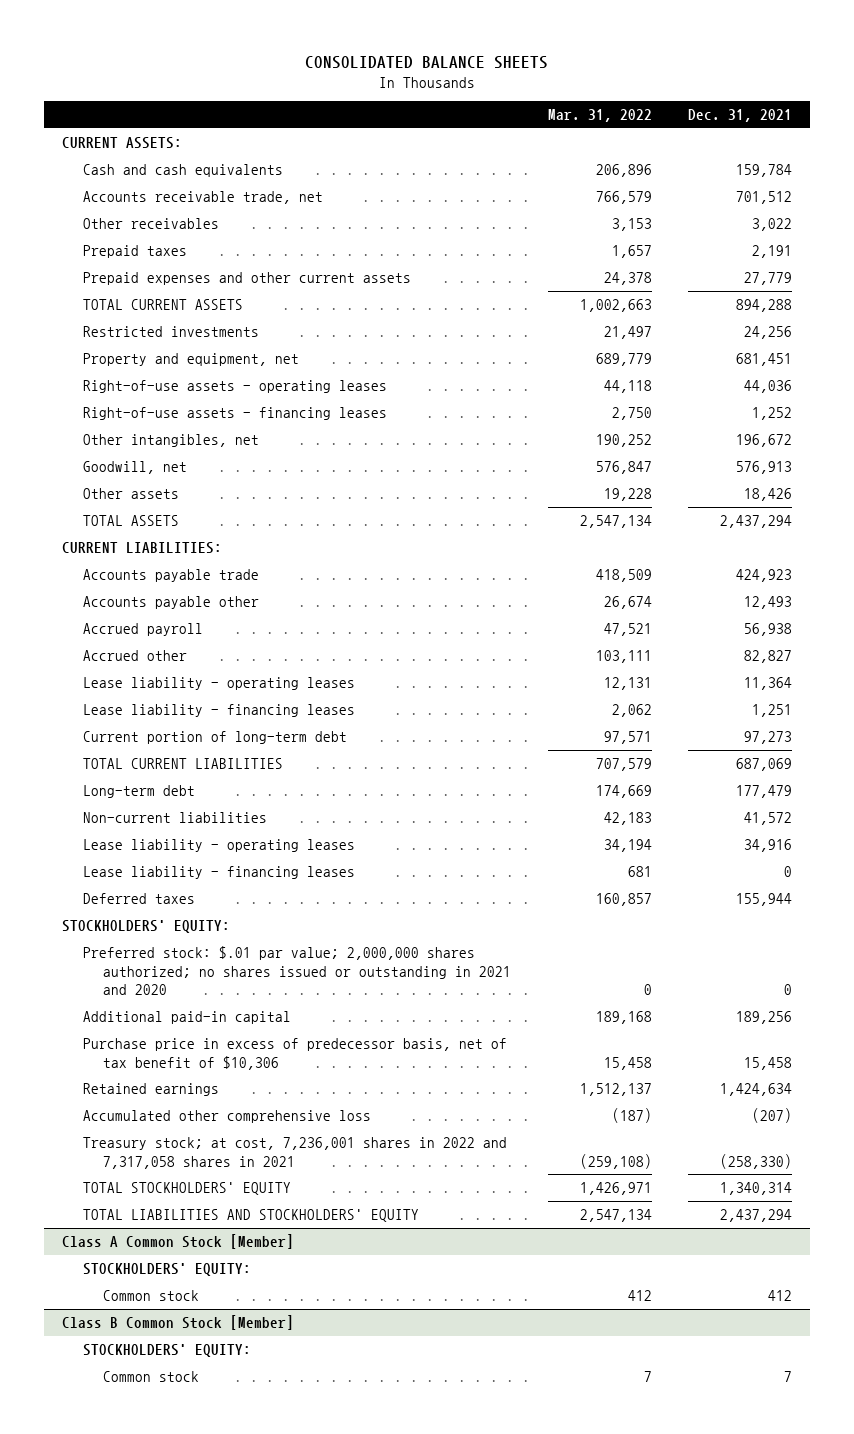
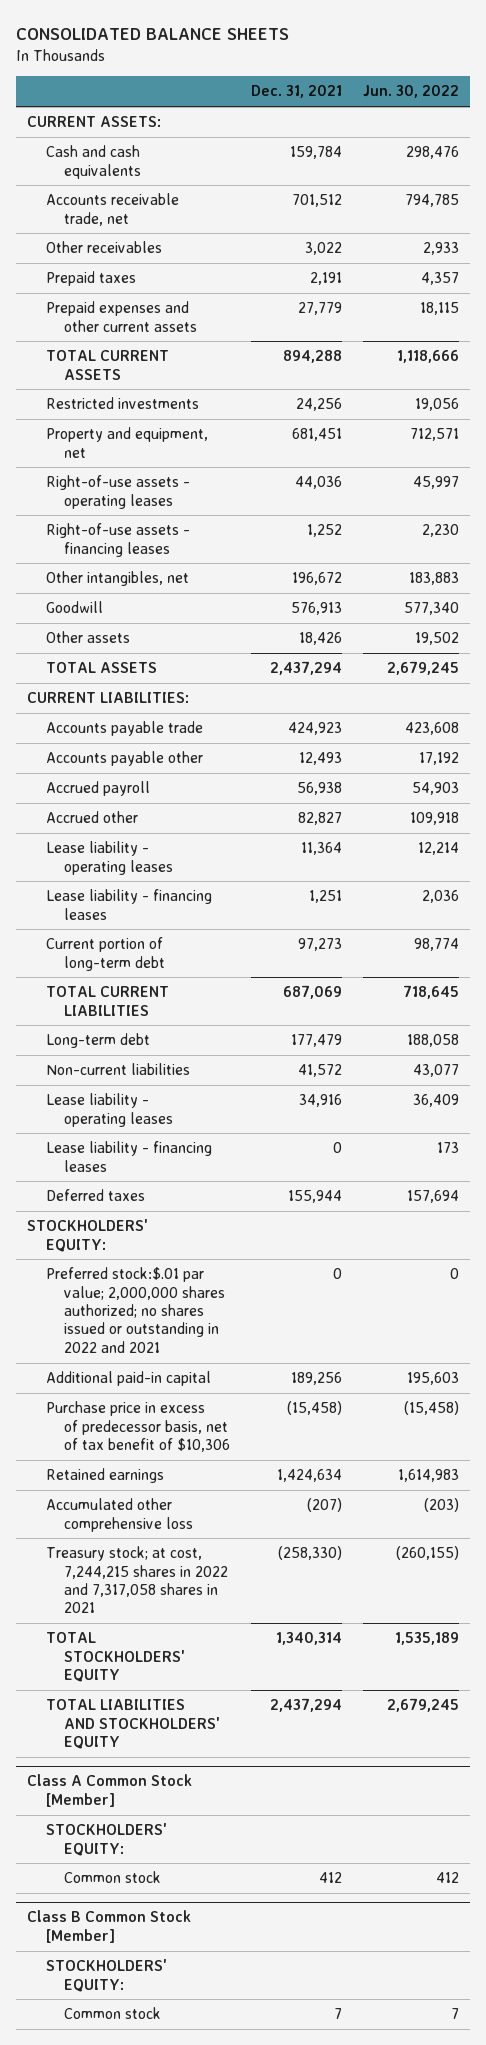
[547,109,652,123] Mar. 31, 2022 -> none
none -> [363,85,460,99] Jun. 30, 2022
[82,461,187,475] Goodwill, net -> [45,601,103,614] Goodwill
[82,946,512,996] Preferred stock: $.01 par value; 2,000,000 shares authorized; no shares issued or outstanding in 2021 and 2020 -> [45,1267,225,1353] Preferred stock:$.01 par value; 2,000,000 shares authorized; no shares issued or outstanding in 2022 and 2021
[743,1056,792,1070] 15,458 -> [287,1401,343,1416] (15,458)
[82,1137,507,1169] Treasury stock; at cost, 7,236,001 shares in 2022 and 7,317,058 shares in 2021 -> [45,1546,228,1614] Treasury stock; at cost, 7,244,215 shares in 2022 and 7,317,058 shares in 2021

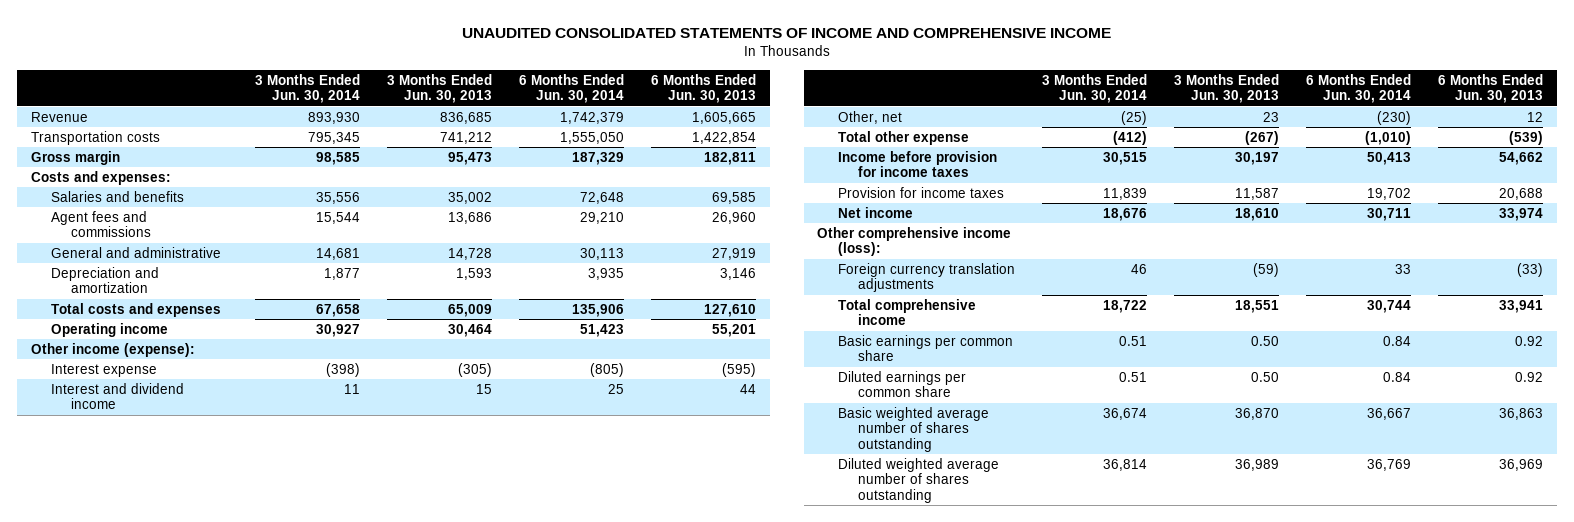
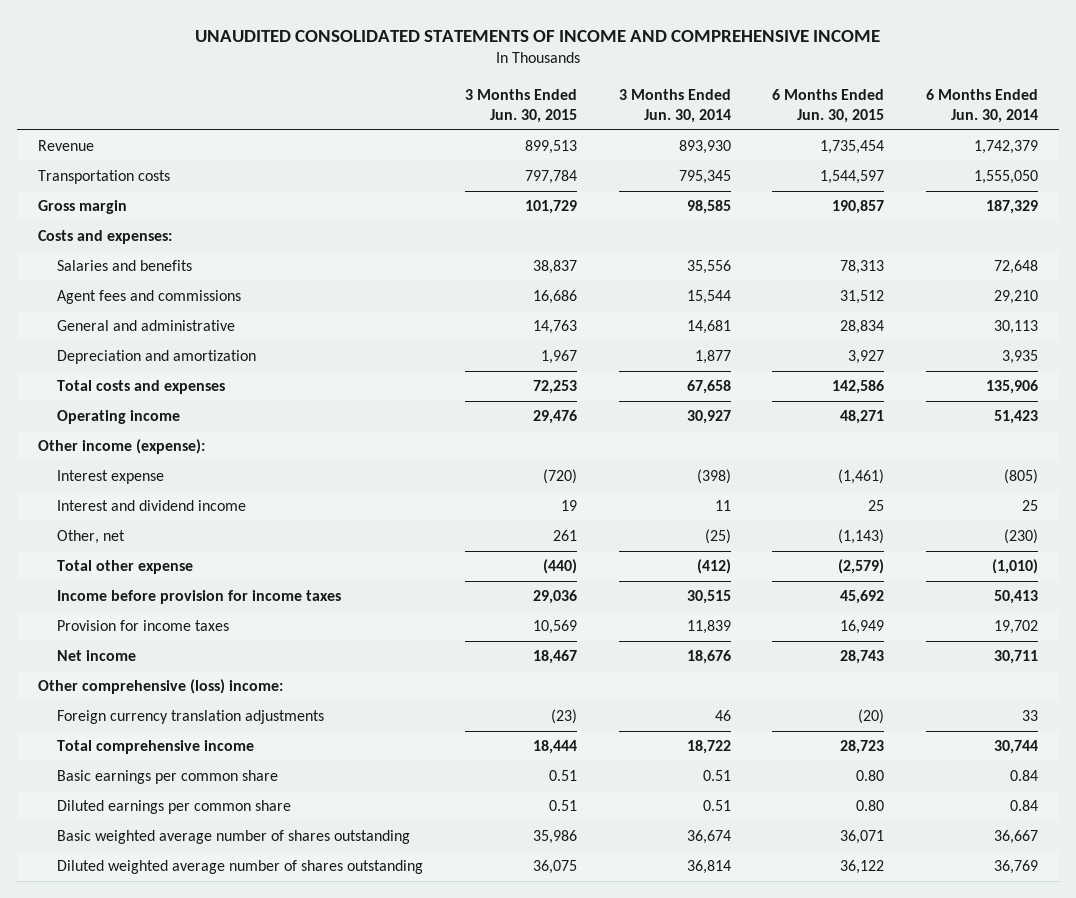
[387,73,493,104] 3 Months Ended Jun. 30, 2013 -> none
[651,73,757,104] 6 Months Ended Jun. 30, 2013 -> none
none -> [464,88,577,123] 3 Months Ended Jun. 30, 2015
none -> [772,88,885,123] 6 Months Ended Jun. 30, 2015
[817,226,1012,257] Other comprehensive income (loss): -> [37,679,283,695] Other comprehensive (loss) income:

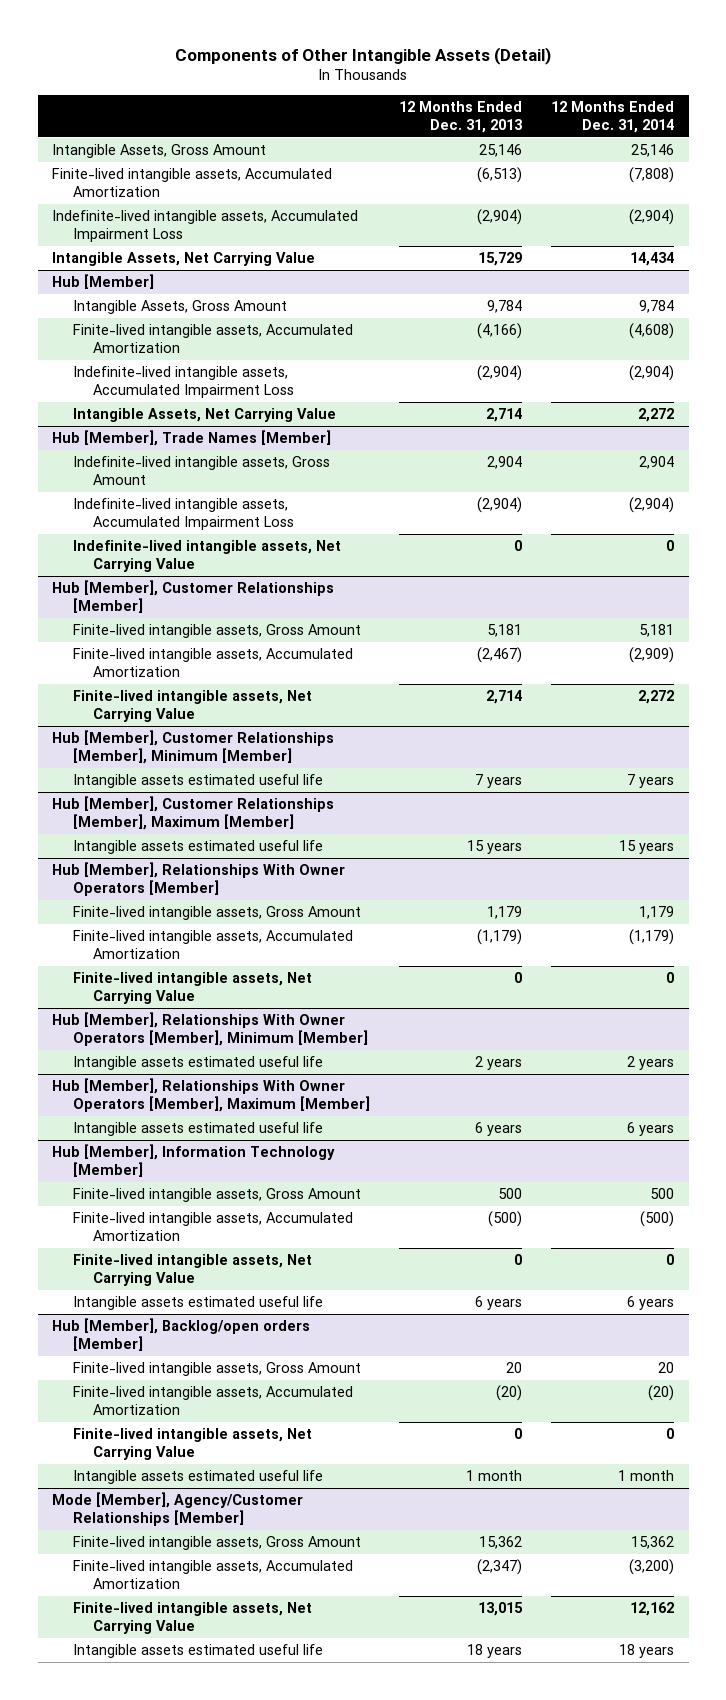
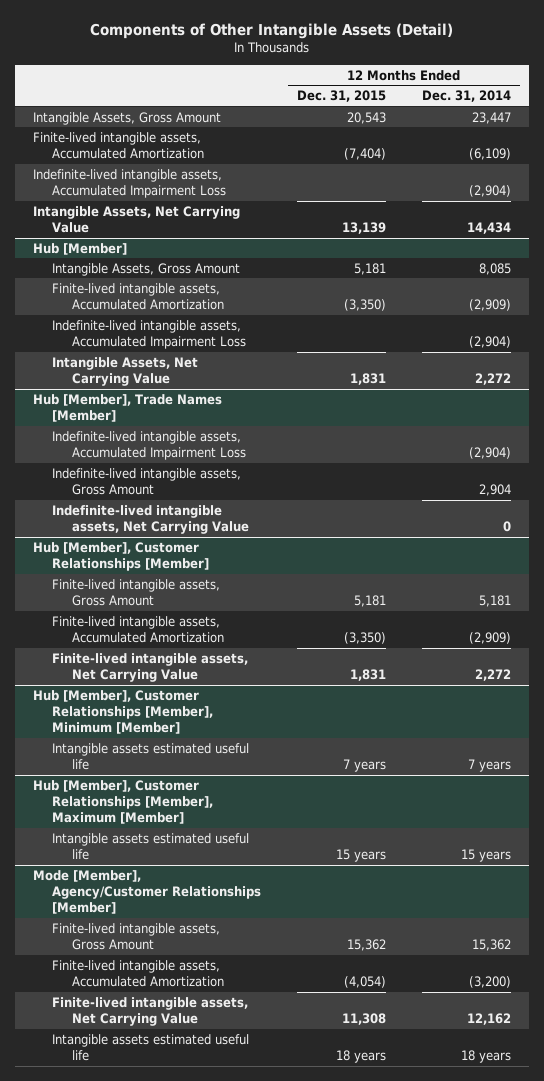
[398,101,522,134] 12 Months Ended Dec. 31, 2013 -> none
none -> [297,90,387,103] Dec. 31, 2015
[631,144,675,158] 25,146 -> [472,111,512,124] 23,447
[629,167,675,184] (7,808) -> [469,148,512,161] (6,109)
[639,300,675,314] 9,784 -> [479,262,512,275] 8,085
[629,323,675,340] (4,608) -> [469,299,512,312] (2,909)
[72,456,330,486] Indefinite-lived intangible assets, Gross Amount -> [52,467,242,496] Indefinite-lived intangible assets, Gross Amount
[52,862,346,897] Hub [Member], Relationships With Owner Operators [Member] -> none
[72,906,361,921] Finite-lived intangible assets, Gross Amount -> none
[72,930,353,960] Finite-lived intangible assets, Accumulated Amortization -> none
[72,972,312,1005] Finite-lived intangible assets, Net Carrying Value -> none
[52,1012,368,1047] Hub [Member], Relationships With Owner Operators [Member], Minimum [Member] -> none
[72,1056,323,1071] Intangible assets estimated useful life -> none
[52,1078,370,1113] Hub [Member], Relationships With Owner Operators [Member], Maximum [Member] -> none
[72,1122,323,1137] Intangible assets estimated useful life -> none
[52,1144,336,1178] Hub [Member], Information Technology [Member] -> none
[72,1188,361,1203] Finite-lived intangible assets, Gross Amount -> none
[72,1212,353,1242] Finite-lived intangible assets, Accumulated Amortization -> none
[72,1254,312,1287] Finite-lived intangible assets, Net Carrying Value -> none
[72,1296,323,1311] Intangible assets estimated useful life -> none
[52,1318,311,1352] Hub [Member], Backlog/open orders [Member] -> none
[72,1362,361,1377] Finite-lived intangible assets, Gross Amount -> none
[72,1386,353,1416] Finite-lived intangible assets, Accumulated Amortization -> none
[72,1428,312,1461] Finite-lived intangible assets, Net Carrying Value -> none
[72,1470,323,1485] Intangible assets estimated useful life -> none

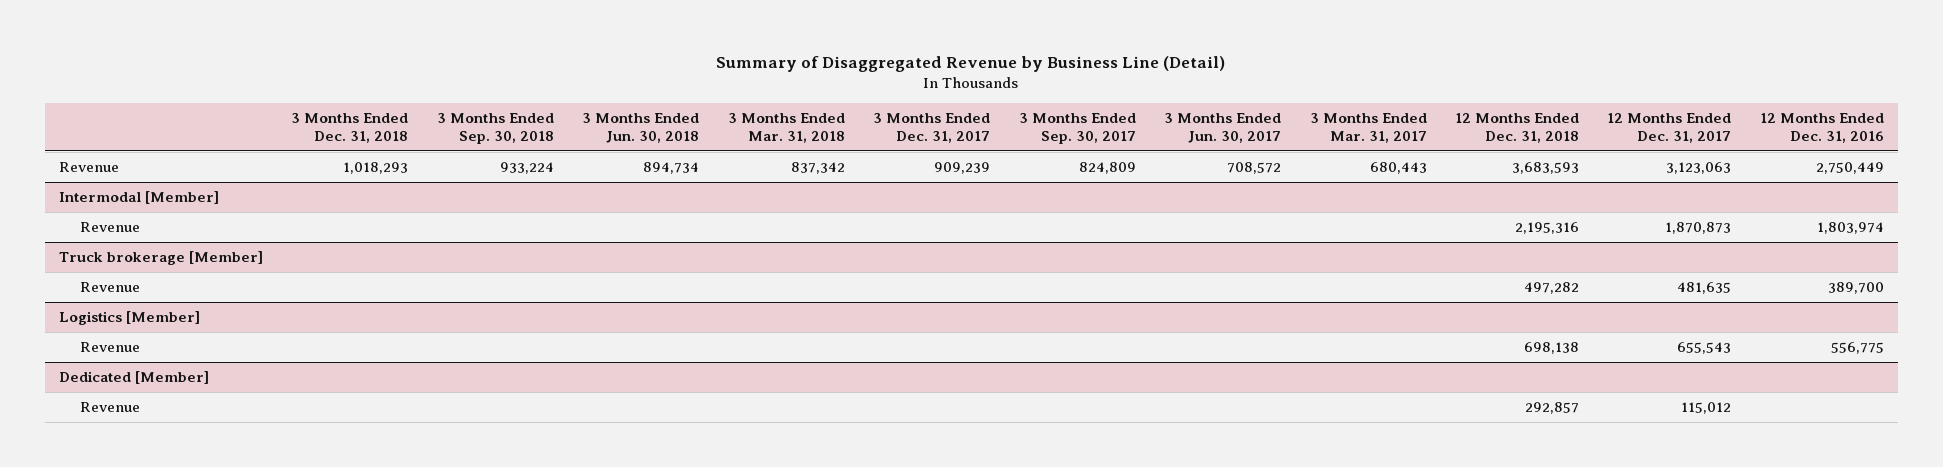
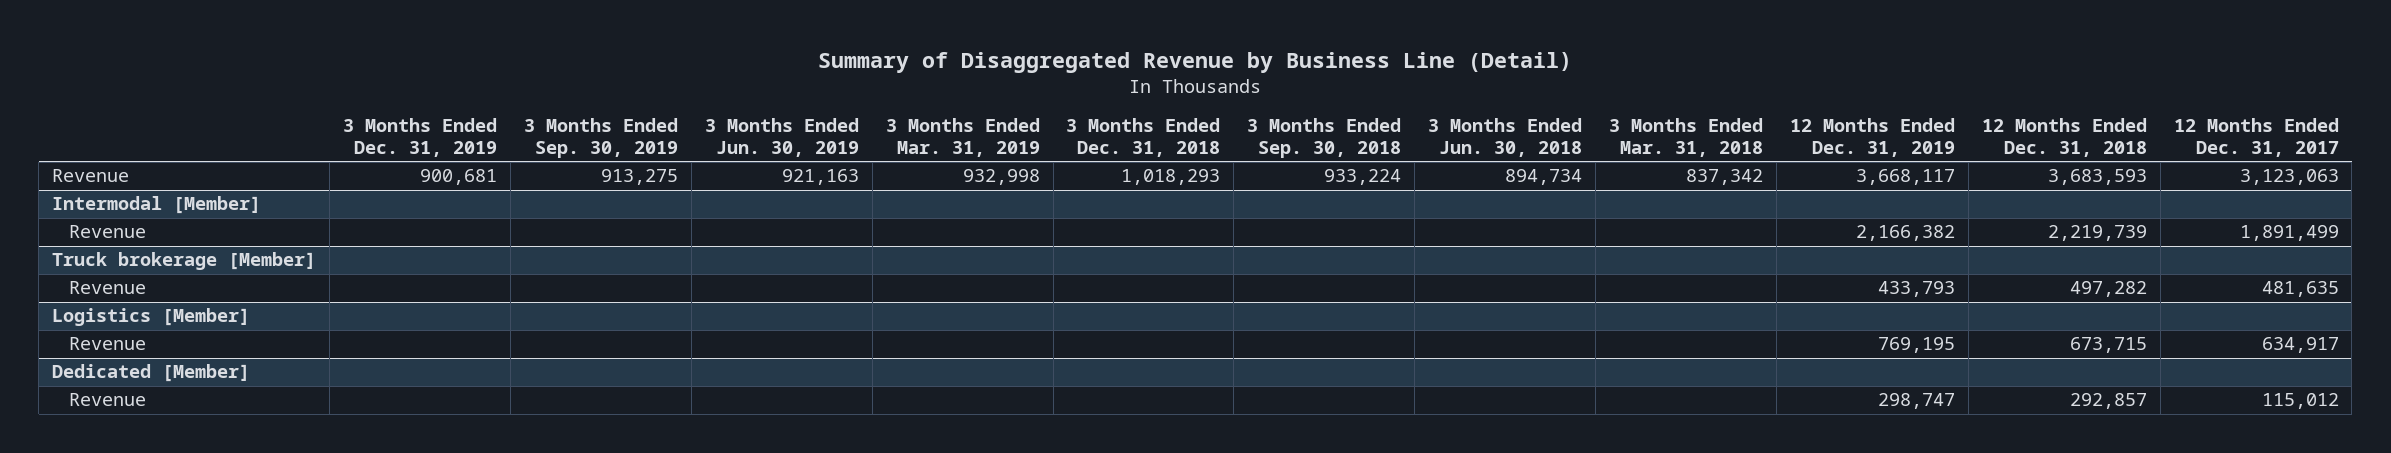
[873,112,991,144] 3 Months Ended Dec. 31, 2017 -> none
[1018,112,1136,145] 3 Months Ended Sep. 30, 2017 -> none
[1164,112,1282,144] 3 Months Ended Jun. 30, 2017 -> none
[1309,112,1427,144] 3 Months Ended Mar. 31, 2017 -> none
[1759,112,1884,144] 12 Months Ended Dec. 31, 2016 -> none
none -> [343,118,498,158] 3 Months Ended Dec. 31, 2019
none -> [523,118,678,159] 3 Months Ended Sep. 30, 2019
none -> [704,118,859,158] 3 Months Ended Jun. 30, 2019
none -> [885,118,1040,158] 3 Months Ended Mar. 31, 2019
none -> [1789,118,1955,158] 12 Months Ended Dec. 31, 2019
[1514,221,1579,234] 2,195,316 -> [2047,225,2147,242] 2,219,739
[1665,221,1732,234] 1,870,873 -> [2239,225,2339,242] 1,891,499
[1523,341,1579,354] 698,138 -> [2069,337,2147,354] 673,715
[1677,341,1732,354] 655,543 -> [2261,337,2339,354] 634,917

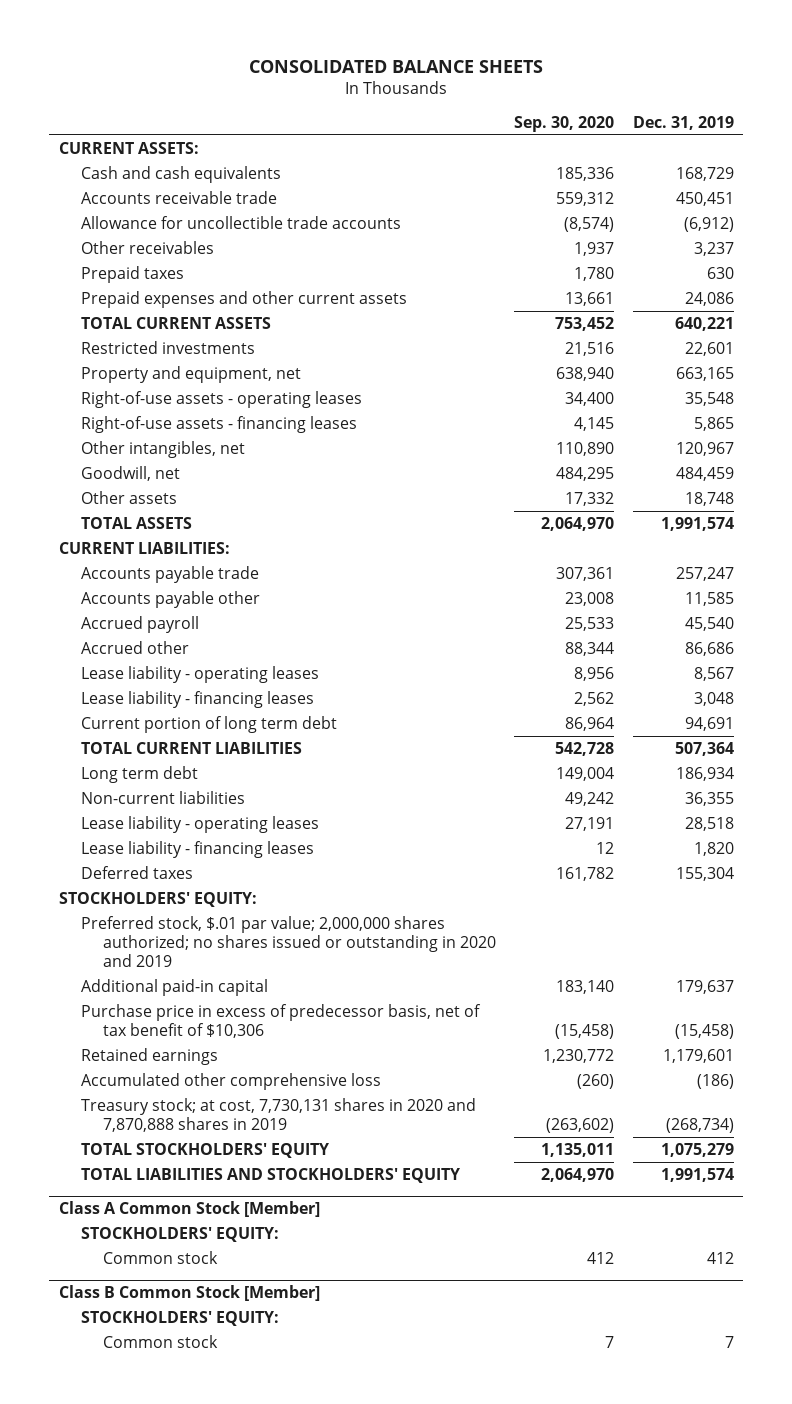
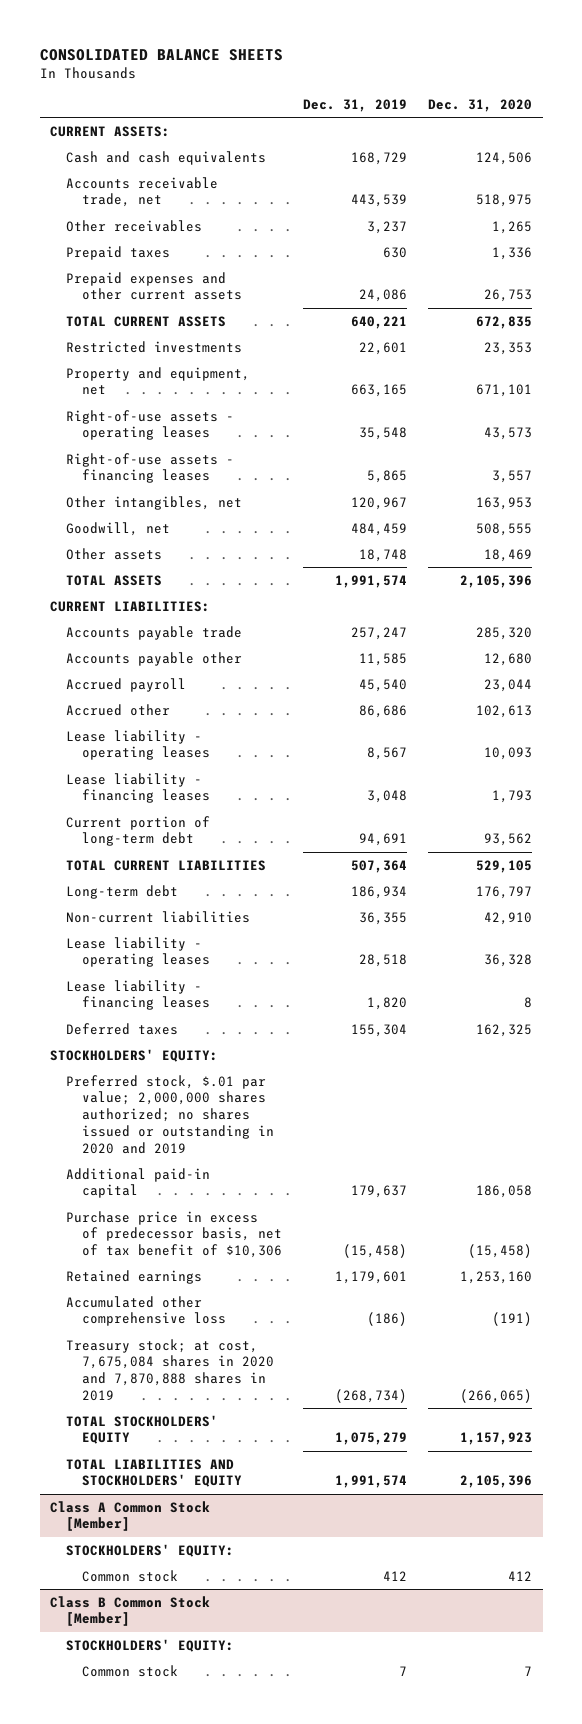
[514,115,615,132] Sep. 30, 2020 -> none
none -> [428,99,533,113] Dec. 31, 2020
[80,215,401,229] Allowance for uncollectible trade accounts -> none
[80,190,277,204] Accounts receivable trade -> [66,176,219,208] Accounts receivable trade, net
[675,191,734,206] 450,451 -> [350,194,407,208] 443,539
[80,715,337,733] Current portion of long term debt -> [66,815,211,847] Current portion of long-term debt
[80,765,198,783] Long term debt -> [66,884,179,899] Long-term debt
[80,1097,476,1132] Treasury stock; at cost, 7,730,131 shares in 2020 and 7,870,888 shares in 2019 -> [66,1338,274,1401] Treasury stock; at cost, 7,675,084 shares in 2020 and 7,870,888 shares in 2019

